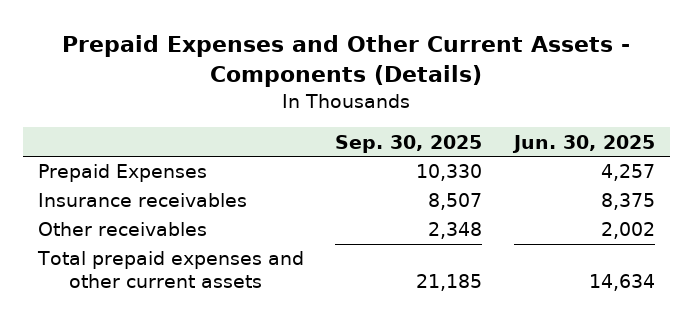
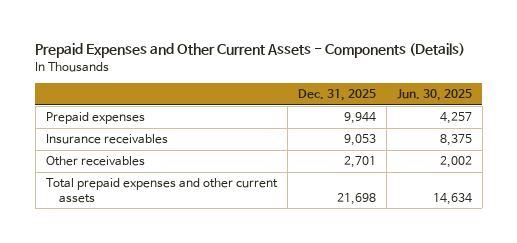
[335,134,483,153] Sep. 30, 2025 -> none
none -> [297,89,376,102] Dec. 31, 2025
[38,164,208,183] Prepaid Expenses -> [45,112,145,125] Prepaid expenses

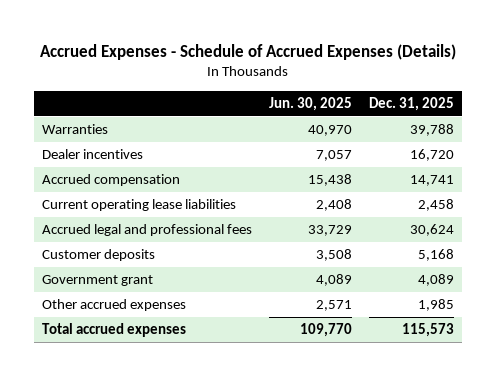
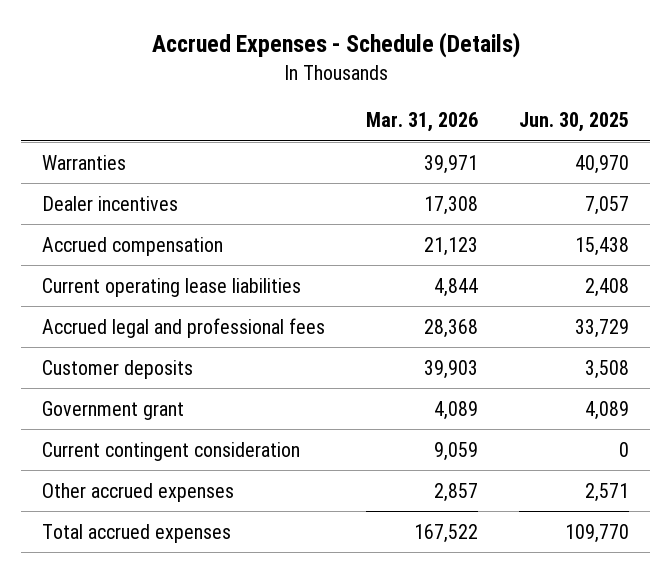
[40,43,457,60] Accrued Expenses - Schedule of Accrued Expenses (Details) -> [151,32,520,59] Accrued Expenses - Schedule (Details)
[368,97,454,112] Dec. 31, 2025 -> none
none -> [366,112,479,133] Mar. 31, 2026
none -> [41,441,300,461] Current contingent consideration

